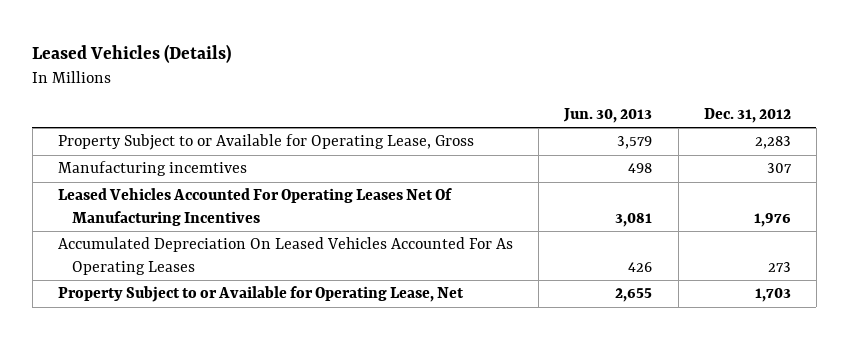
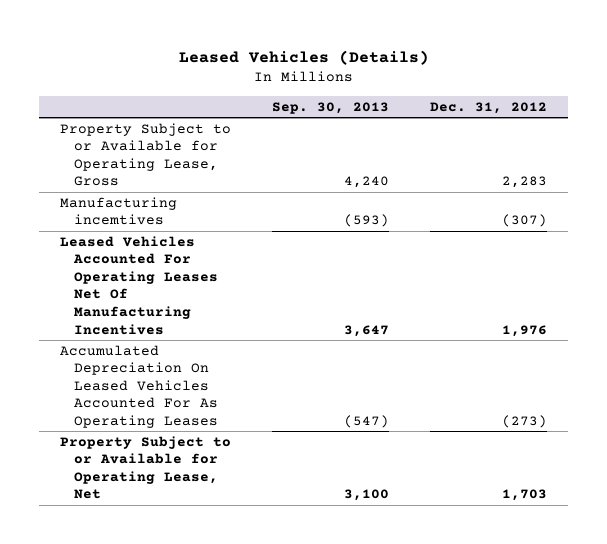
[563,107,653,123] Jun. 30, 2013 -> none
none -> [272,101,390,114] Sep. 30, 2013
[766,163,792,174] 307 -> [502,214,548,228] (307)
[767,261,791,272] 273 -> [502,415,548,429] (273)

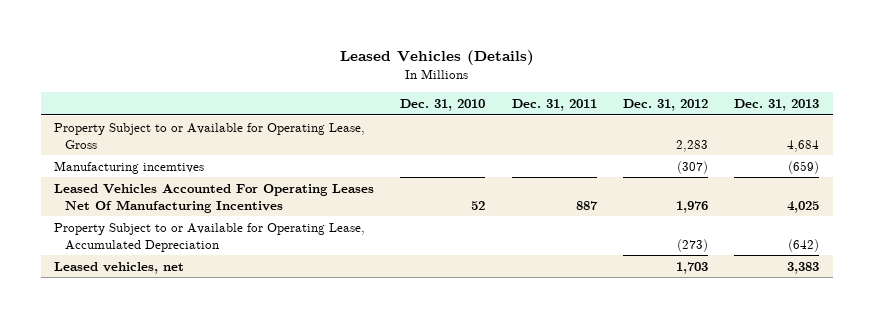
[272,101,390,114] Sep. 30, 2013 -> none
none -> [400,98,486,111] Dec. 31, 2010
none -> [511,98,597,111] Dec. 31, 2011
none -> [734,98,820,111] Dec. 31, 2013
[59,344,218,429] Accumulated Depreciation On Leased Vehicles Accounted For As Operating Leases -> [53,222,365,252] Property Subject to or Available for Operating Lease, Accumulated Depreciation
[59,435,231,500] Property Subject to or Available for Operating Lease, Net -> [53,261,184,274] Leased vehicles, net

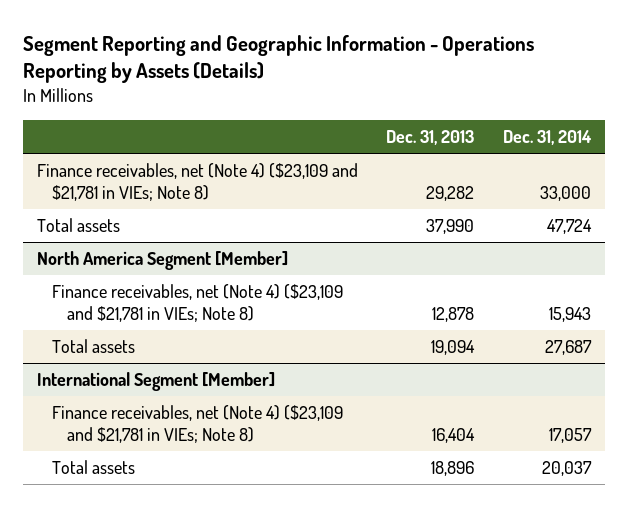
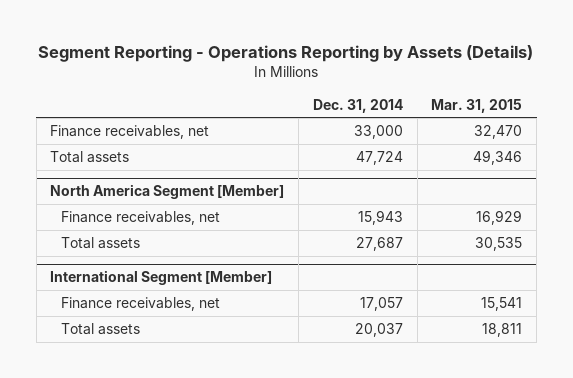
[23,34,535,84] Segment Reporting and Geographic Information - Operations Reporting by Assets (Details) -> [38,45,534,63] Segment Reporting - Operations Reporting by Assets (Details)
[386,130,475,146] Dec. 31, 2013 -> none
none -> [431,98,523,113] Mar. 31, 2015
[37,163,359,201] Finance receivables, net (Note 4) ($23,109 and $21,781 in VIEs; Note 8) -> [50,125,210,140] Finance receivables, net
[52,284,344,322] Finance receivables, net (Note 4) ($23,109 and $21,781 in VIEs; Note 8) -> [61,211,221,226] Finance receivables, net
[52,405,344,443] Finance receivables, net (Note 4) ($23,109 and $21,781 in VIEs; Note 8) -> [61,297,221,312] Finance receivables, net

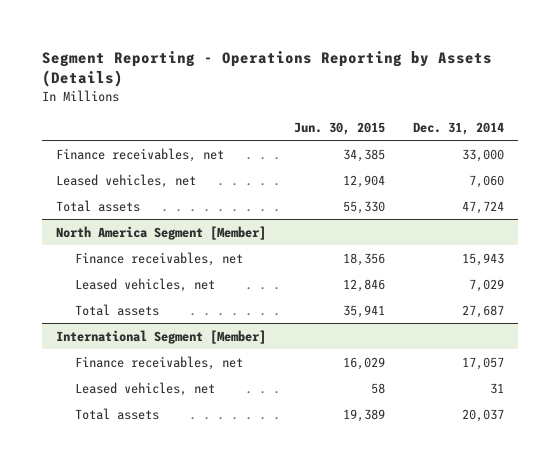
[431,98,523,113] Mar. 31, 2015 -> none
none -> [294,121,386,135] Jun. 30, 2015
none -> [56,173,197,188] Leased vehicles, net
none -> [74,277,215,292] Leased vehicles, net
none -> [74,381,215,396] Leased vehicles, net

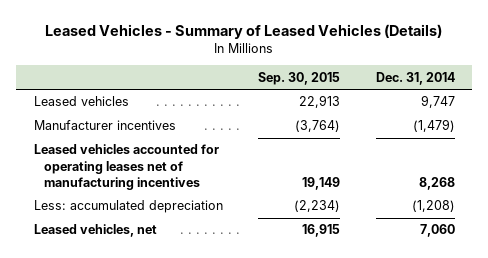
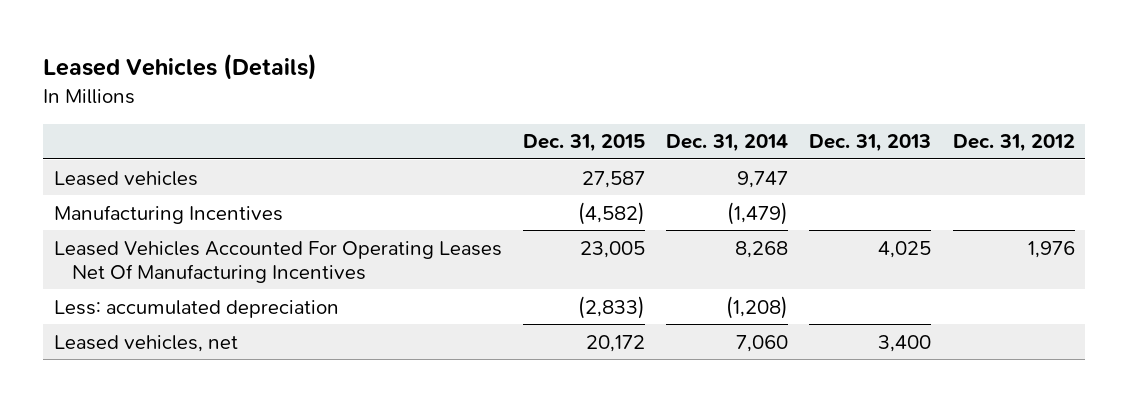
[45,23,443,39] Leased Vehicles - Summary of Leased Vehicles (Details) -> [43,54,318,81] Leased Vehicles (Details)
[258,71,341,85] Sep. 30, 2015 -> none
none -> [523,134,646,153] Dec. 31, 2015
none -> [809,134,932,153] Dec. 31, 2013
none -> [952,134,1075,153] Dec. 31, 2012
[33,120,176,131] Manufacturer incentives -> [53,204,283,224] Manufacturing Incentives
[33,144,219,190] Leased vehicles accounted for operating leases net of manufacturing incentives -> [53,240,502,283] Leased Vehicles Accounted For Operating Leases Net Of Manufacturing Incentives

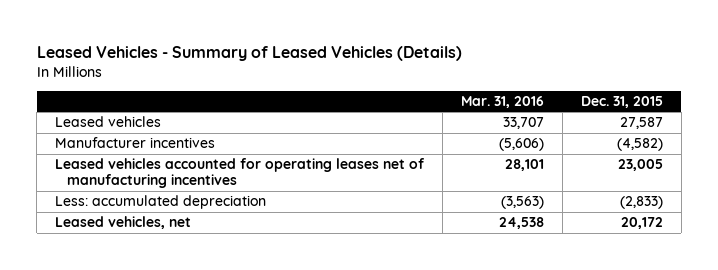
[43,54,318,81] Leased Vehicles (Details) -> [36,46,462,62] Leased Vehicles - Summary of Leased Vehicles (Details)
[666,134,789,153] Dec. 31, 2014 -> none
[809,134,932,153] Dec. 31, 2013 -> none
[952,134,1075,153] Dec. 31, 2012 -> none
none -> [461,95,545,108] Mar. 31, 2016
[53,204,283,224] Manufacturing Incentives -> [55,137,216,149] Manufacturer incentives
[53,240,502,283] Leased Vehicles Accounted For Operating Leases Net Of Manufacturing Incentives -> [55,158,426,189] Leased vehicles accounted for operating leases net of manufacturing incentives

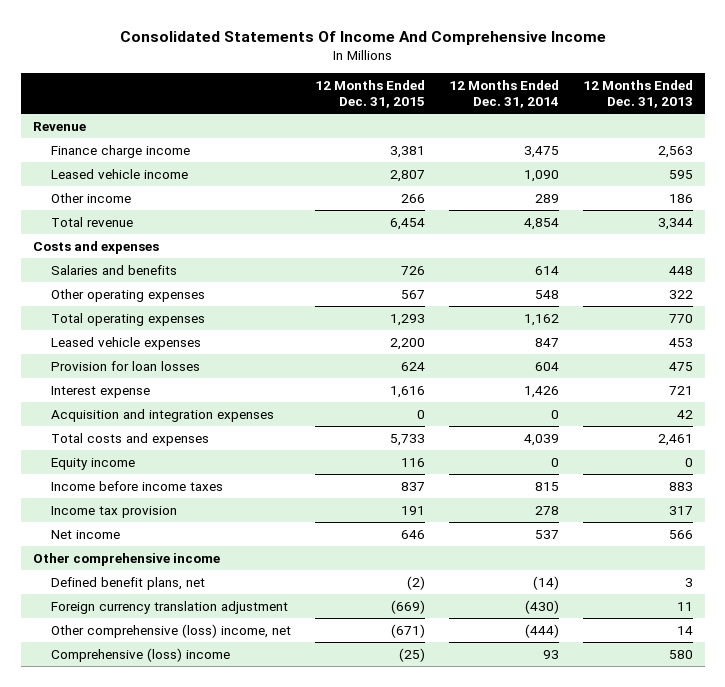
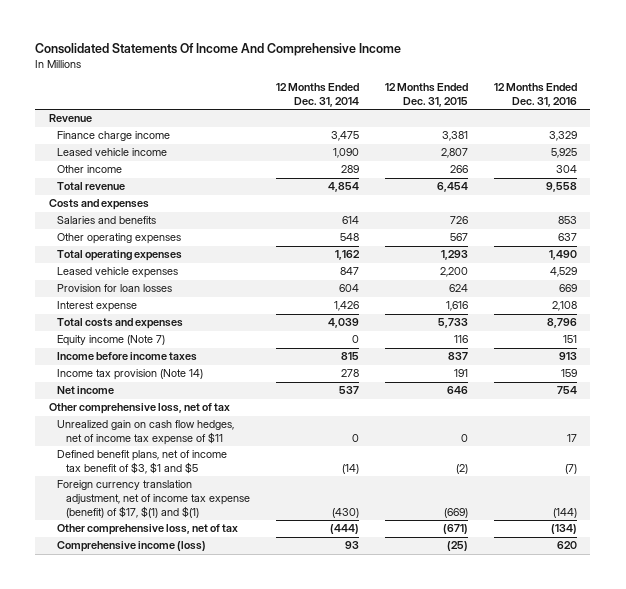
[582,79,693,108] 12 Months Ended Dec. 31, 2013 -> none
none -> [494,83,578,107] 12 Months Ended Dec. 31, 2016
[51,408,275,422] Acquisition and integration expenses -> none
[51,457,136,470] Equity income -> [57,335,166,347] Equity income (Note 7)
[51,505,178,518] Income tax provision -> [57,369,204,381] Income tax provision (Note 14)
[32,552,220,566] Other comprehensive income -> [48,403,230,415] Other comprehensive loss, net of tax
none -> [57,420,235,446] Unrealized gain on cash flow hedges, net of income tax expense of $11
[51,576,206,590] Defined benefit plans, net -> [57,450,228,475] Defined benefit plans, net of income tax benefit of $3, $1 and $5
[51,600,289,614] Foreign currency translation adjustment -> [57,480,251,518] Foreign currency translation adjustment, net of income tax expense (benefit) of $17, $(1) and $(1)
[51,623,292,638] Other comprehensive (loss) income, net -> [57,524,239,536] Other comprehensive loss, net of tax
[51,647,231,662] Comprehensive (loss) income -> [57,541,207,553] Comprehensive income (loss)

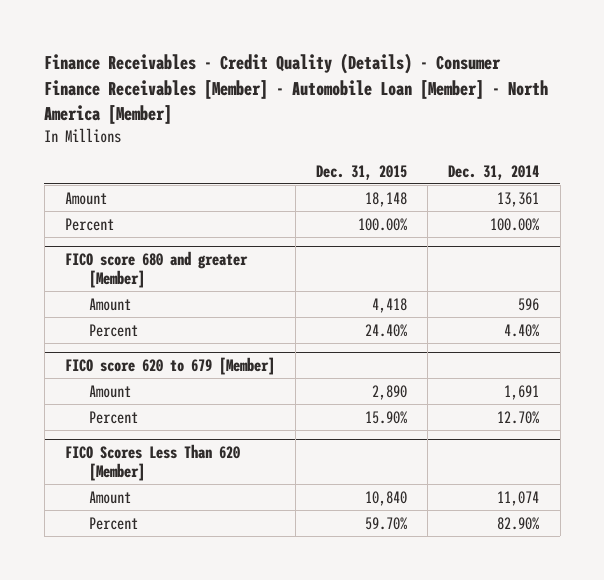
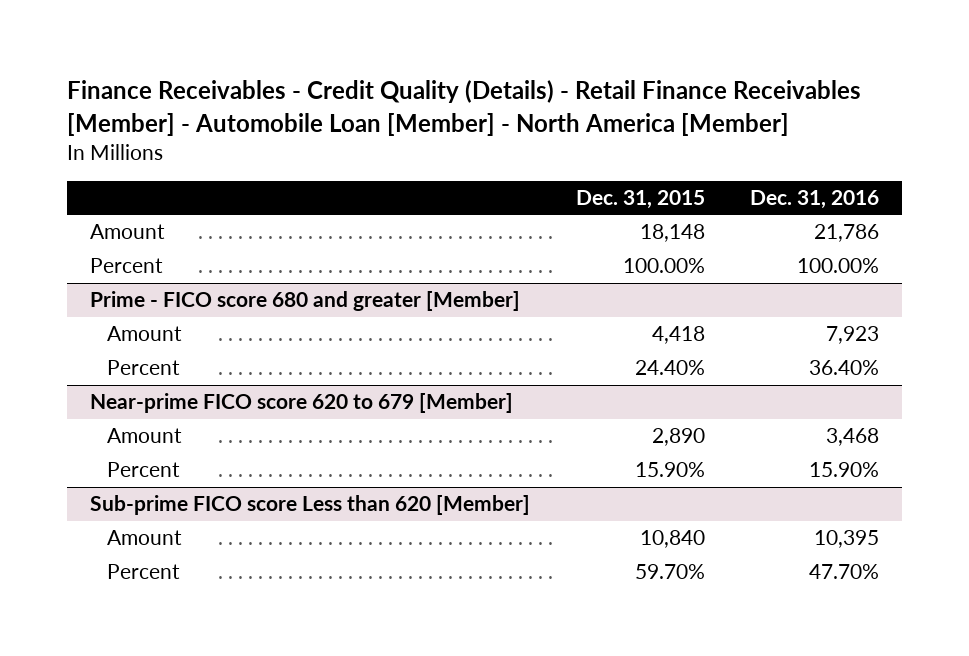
[44,53,549,125] Finance Receivables - Credit Quality (Details) - Consumer Finance Receivables [Member] - Automobile Loan [Member] - North America [Member] -> [67,80,862,136] Finance Receivables - Credit Quality (Details) - Retail Finance Receivables [Member] - Automobile Loan [Member] - North America [Member]
[448,164,540,180] Dec. 31, 2014 -> none
none -> [750,189,880,209] Dec. 31, 2016
[64,251,248,289] FICO score 680 and greater [Member] -> [89,291,520,312] Prime - FICO score 680 and greater [Member]
[64,357,275,376] FICO score 620 to 679 [Member] -> [89,393,513,414] Near-prime FICO score 620 to 679 [Member]
[64,444,240,482] FICO Scores Less Than 620 [Member] -> [89,495,530,516] Sub-prime FICO score Less than 620 [Member]

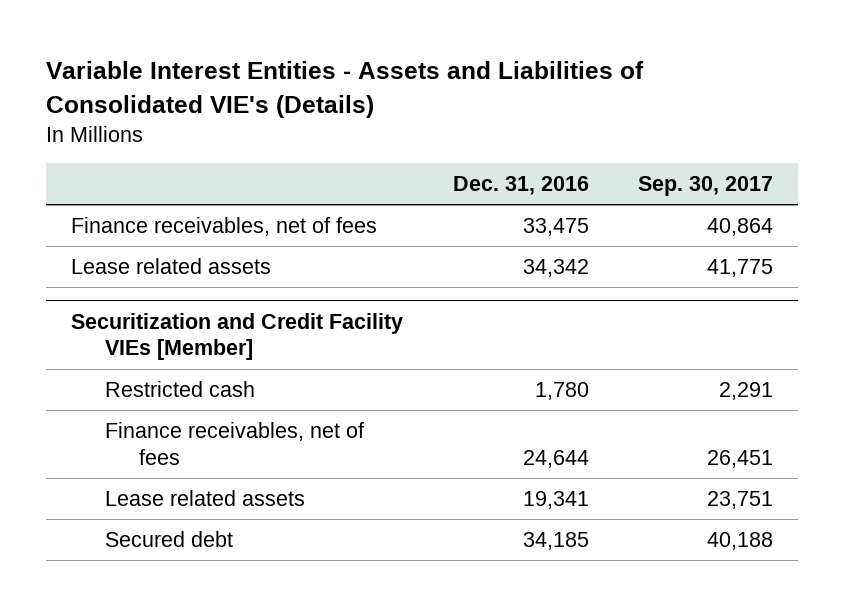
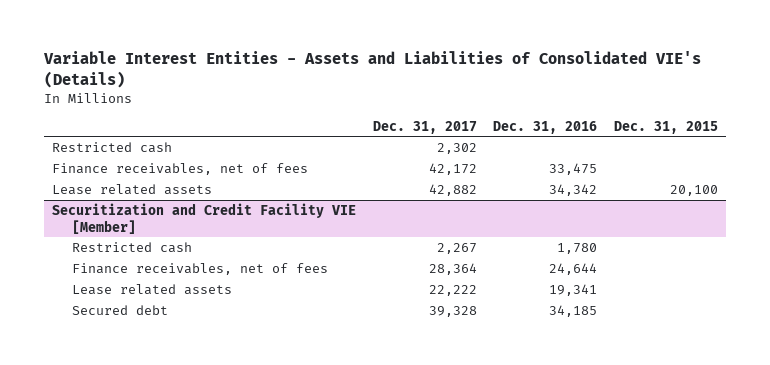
[638,176,774,197] Sep. 30, 2017 -> none
none -> [372,120,477,134] Dec. 31, 2017
none -> [614,120,719,134] Dec. 31, 2015
none -> [52,141,173,153] Restricted cash
[71,312,404,361] Securitization and Credit Facility VIEs [Member] -> [52,202,357,234] Securitization and Credit Facility VIE [Member]

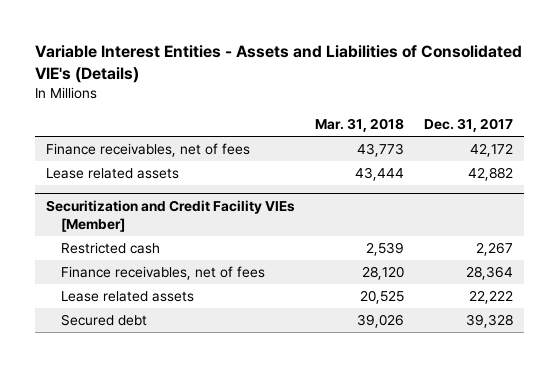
[493,120,598,134] Dec. 31, 2016 -> none
[614,120,719,134] Dec. 31, 2015 -> none
none -> [314,118,404,133] Mar. 31, 2018
[52,141,173,153] Restricted cash -> none
[52,202,357,234] Securitization and Credit Facility VIE [Member] -> [45,199,295,232] Securitization and Credit Facility VIEs [Member]

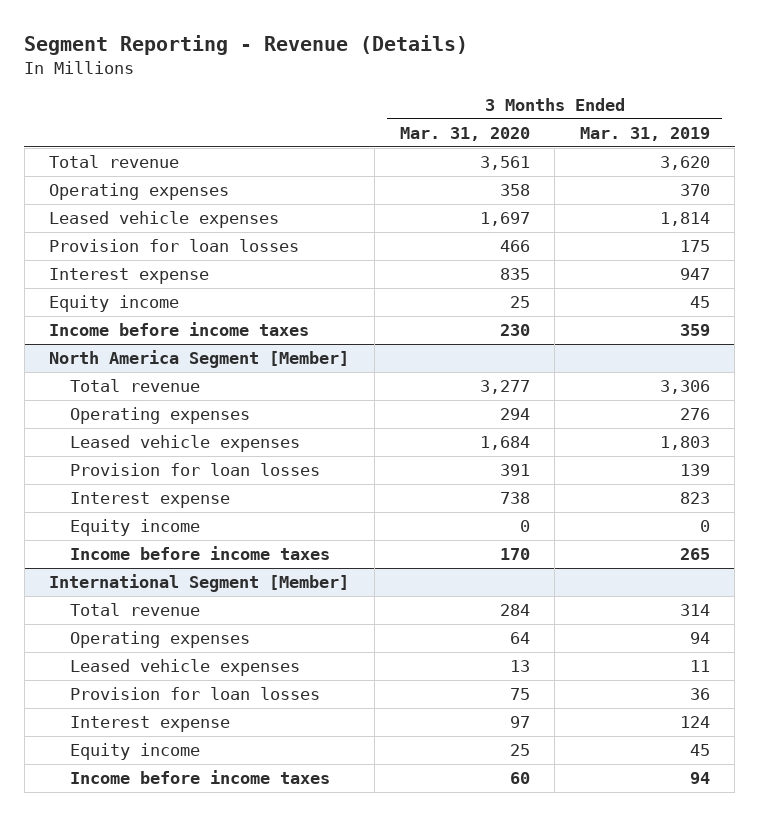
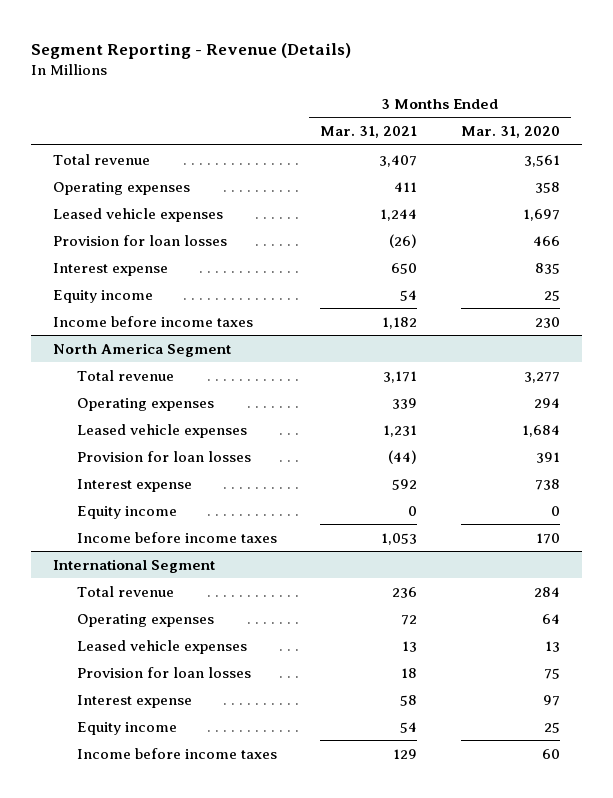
[579,126,710,141] Mar. 31, 2019 -> none
none -> [320,126,418,139] Mar. 31, 2021
[49,350,350,369] North America Segment [Member] -> [52,342,231,357] North America Segment
[49,574,350,593] International Segment [Member] -> [52,558,215,573] International Segment

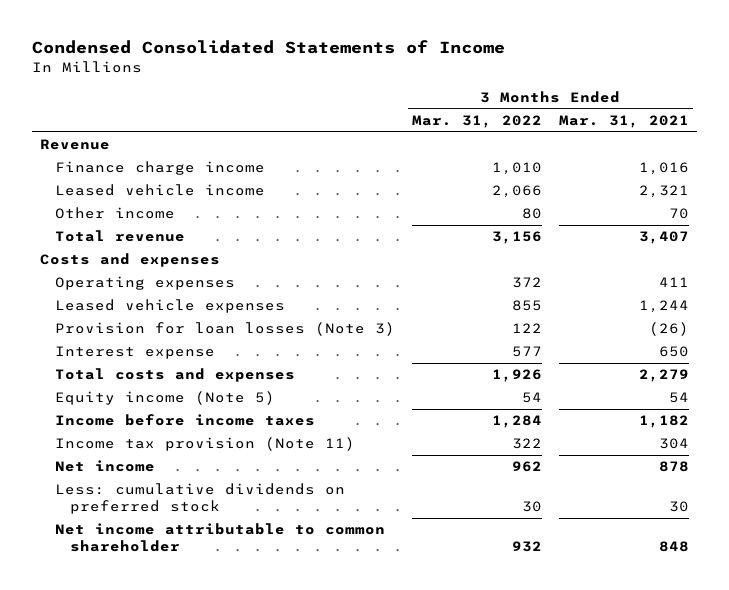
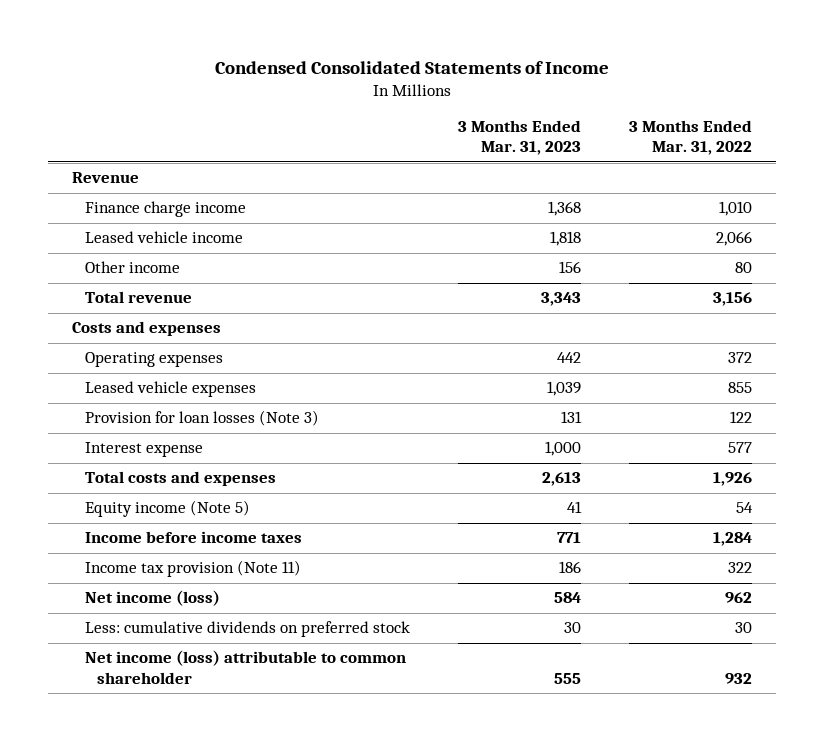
[558,115,689,129] Mar. 31, 2021 -> none
none -> [458,120,582,156] 3 Months Ended Mar. 31, 2023
[55,460,156,473] Net income -> [84,590,220,607] Net income (loss)
[55,523,386,552] Net income attributable to common shareholder -> [84,650,406,684] Net income (loss) attributable to common shareholder

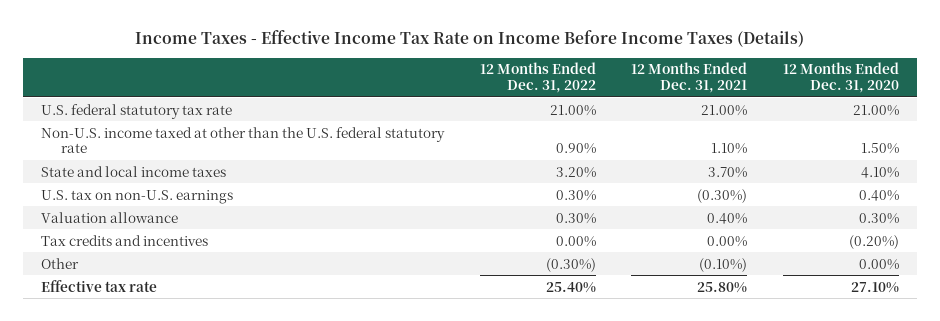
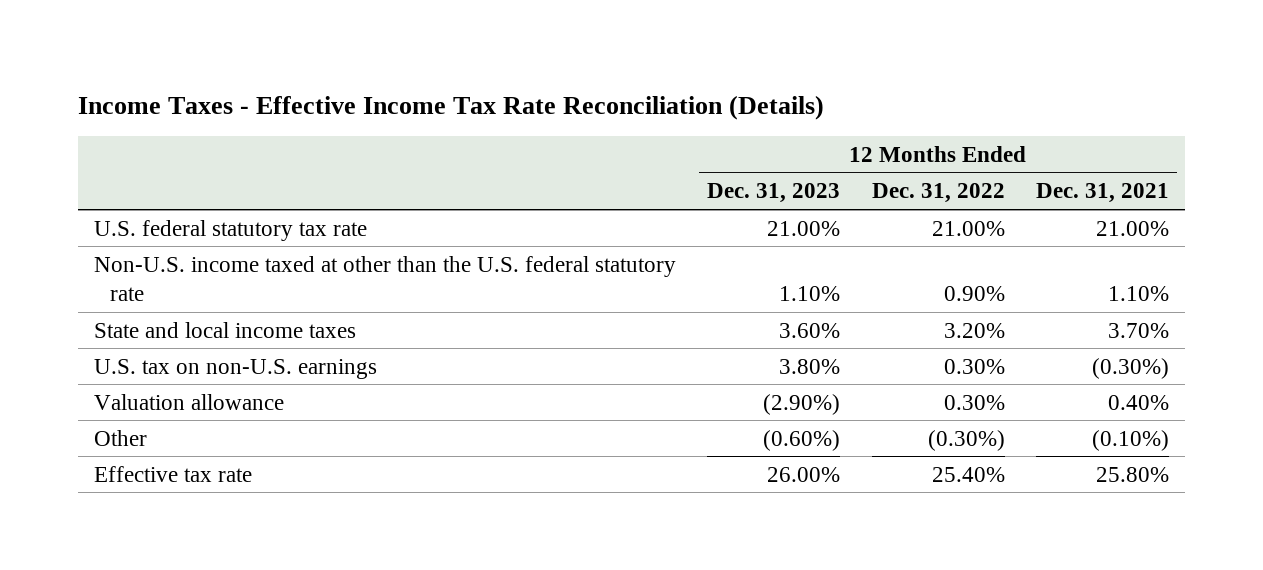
[135,30,805,48] Income Taxes - Effective Income Tax Rate on Income Before Income Taxes (Details) -> [78,94,825,120] Income Taxes - Effective Income Tax Rate Reconciliation (Details)
[783,62,900,94] 12 Months Ended Dec. 31, 2020 -> none
none -> [707,183,841,204] Dec. 31, 2023
[41,234,209,246] Tax credits and incentives -> none

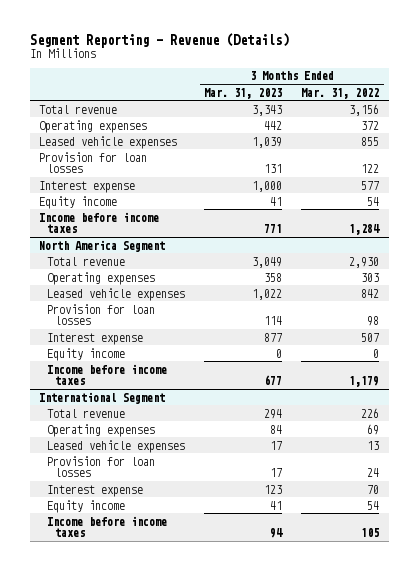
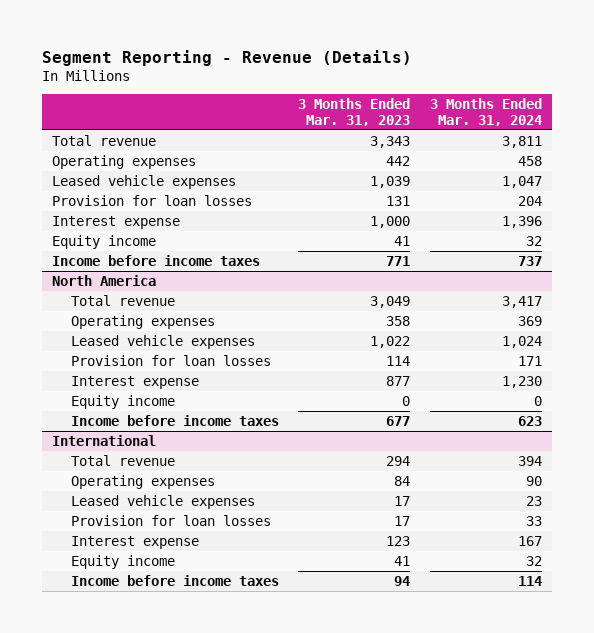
[301,87,380,99] Mar. 31, 2022 -> none
none -> [429,97,542,126] 3 Months Ended Mar. 31, 2024
[39,239,166,252] North America Segment -> [51,275,156,287] North America
[39,391,166,404] International Segment -> [51,435,156,447] International

